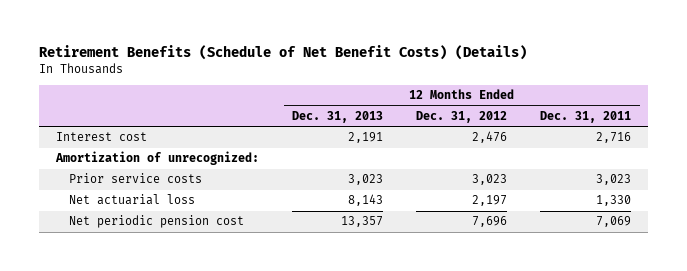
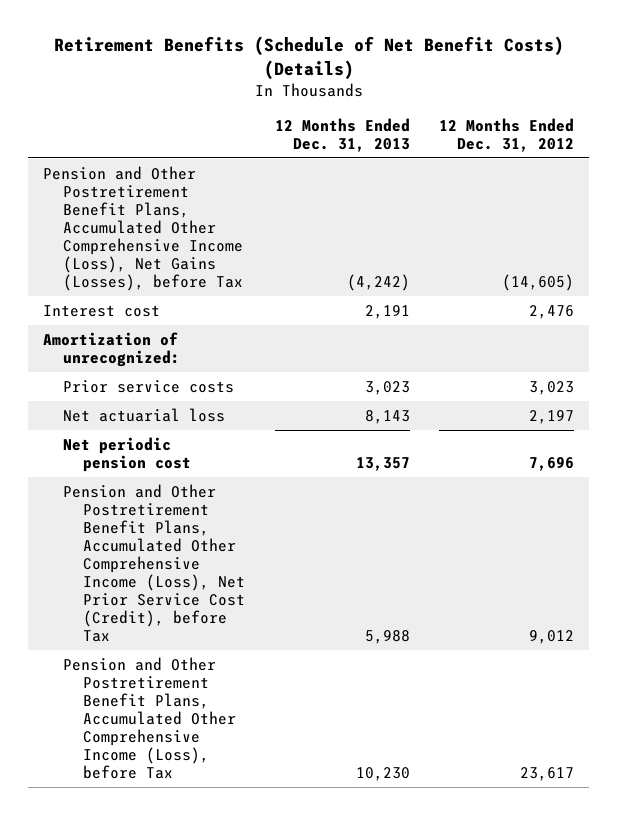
[540,111,632,124] Dec. 31, 2011 -> none
none -> [42,165,243,292] Pension and Other Postretirement Benefit Plans, Accumulated Other Comprehensive Income (Loss), Net Gains (Losses), before Tax
none -> [62,483,245,643] Pension and Other Postretirement Benefit Plans, Accumulated Other Comprehensive Income (Loss), Net Prior Service Cost (Credit), before Tax
none -> [62,656,236,780] Pension and Other Postretirement Benefit Plans, Accumulated Other Comprehensive Income (Loss), before Tax

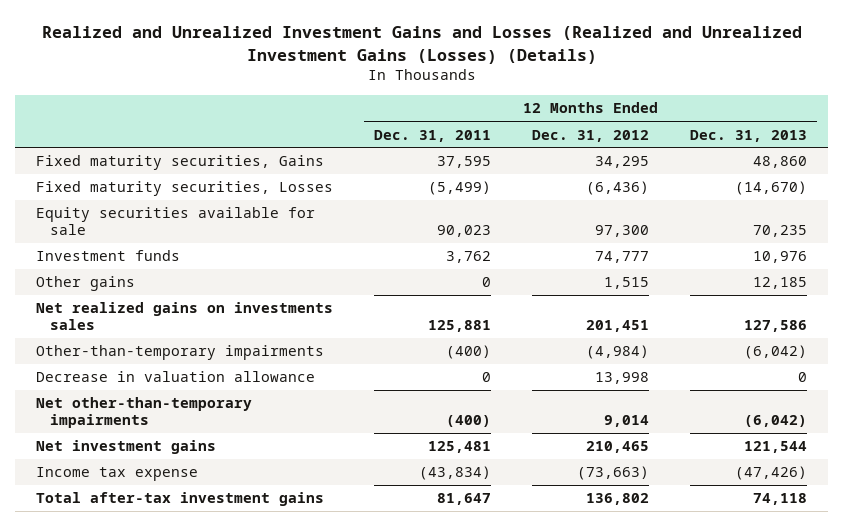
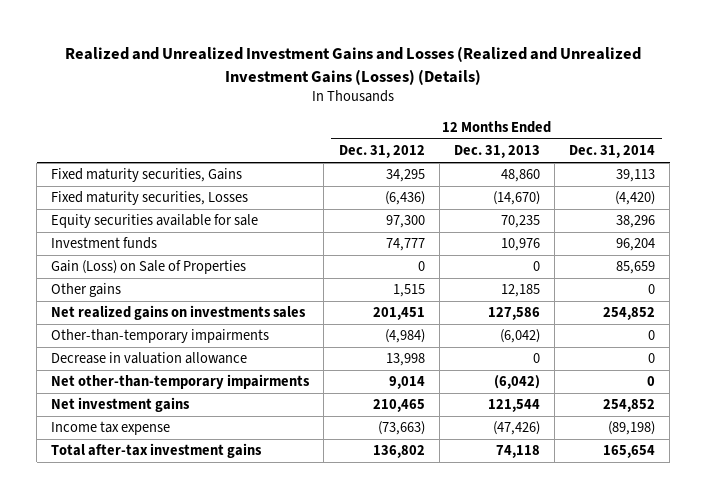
[374,129,492,142] Dec. 31, 2011 -> none
none -> [569,145,656,159] Dec. 31, 2014
none -> [51,260,247,275] Gain (Loss) on Sale of Properties

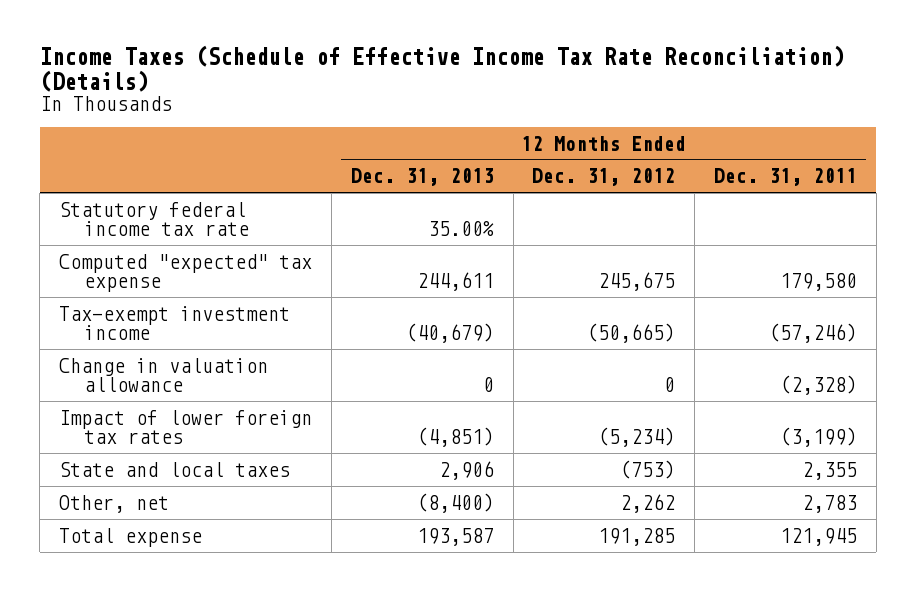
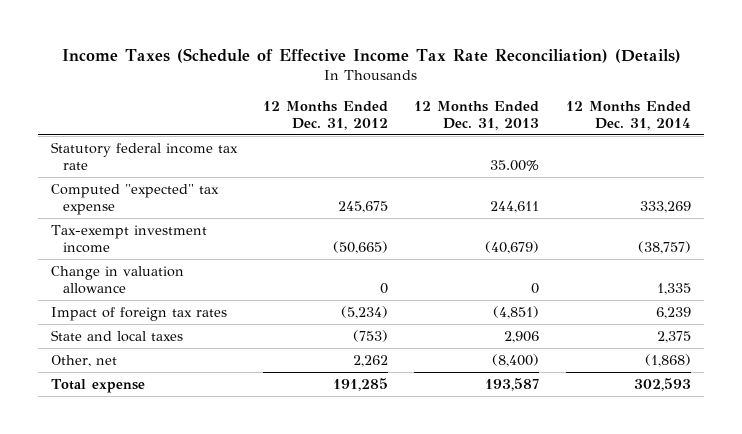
[713,168,857,187] Dec. 31, 2011 -> none
none -> [565,101,691,130] 12 Months Ended Dec. 31, 2014
[59,409,313,445] Impact of lower foreign tax rates -> [51,306,228,321] Impact of foreign tax rates

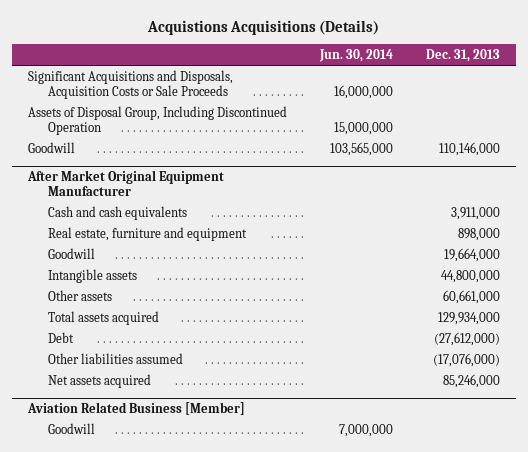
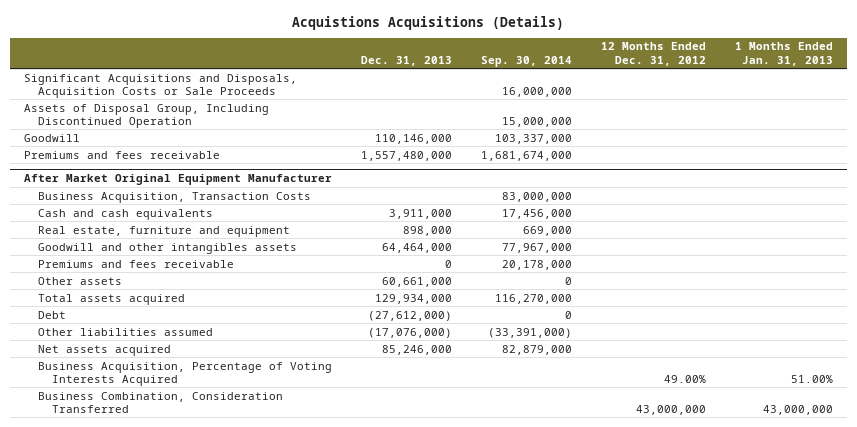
[318,49,393,63] Jun. 30, 2014 -> none
none -> [480,55,572,67] Sep. 30, 2014
none -> [600,42,706,66] 12 Months Ended Dec. 31, 2012
none -> [734,42,833,66] 1 Months Ended Jan. 31, 2013
none -> [24,150,221,159] Premiums and fees receivable
none -> [37,191,311,203] Business Acquisition, Transaction Costs
[47,247,95,259] Goodwill -> none
[47,268,137,283] Intangible assets -> none
none -> [37,242,297,254] Goodwill and other intangibles assets
none -> [37,259,234,268] Premiums and fees receivable
[27,402,246,416] Aviation Related Business [Member] -> none
[47,422,95,434] Goodwill -> none
none -> [37,361,332,386] Business Acquisition, Percentage of Voting Interests Acquired
none -> [37,391,283,413] Business Combination, Consideration Transferred

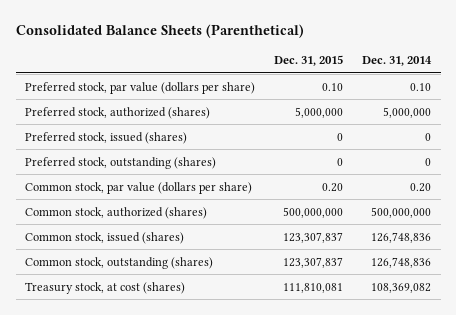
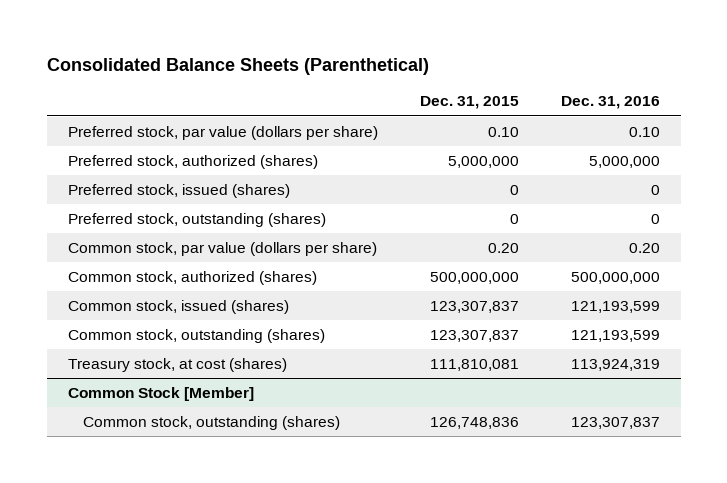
[362,56,433,67] Dec. 31, 2014 -> none
none -> [560,96,660,110] Dec. 31, 2016
none -> [67,387,254,402] Common Stock [Member]
none -> [82,416,340,431] Common stock, outstanding (shares)

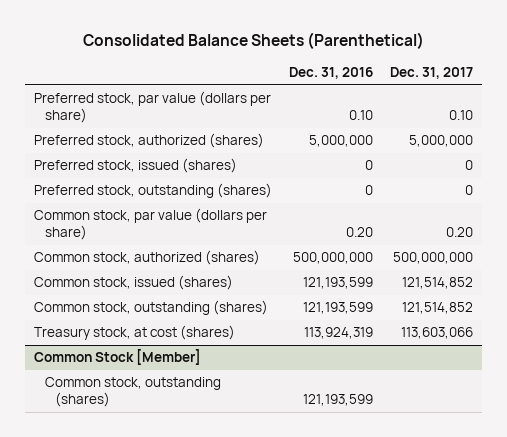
[419,96,519,110] Dec. 31, 2015 -> none
none -> [390,67,474,80] Dec. 31, 2017
[570,417,660,430] 123,307,837 -> [303,394,374,407] 121,193,599

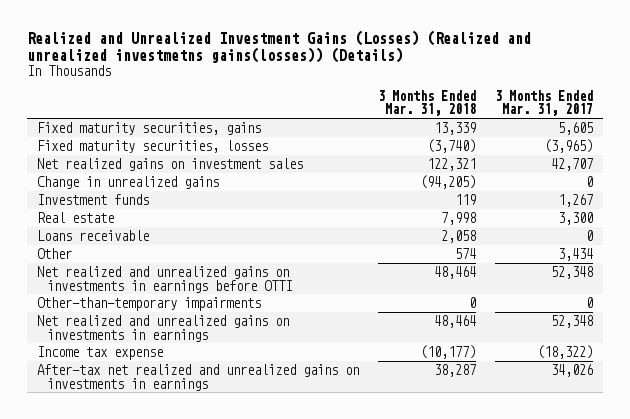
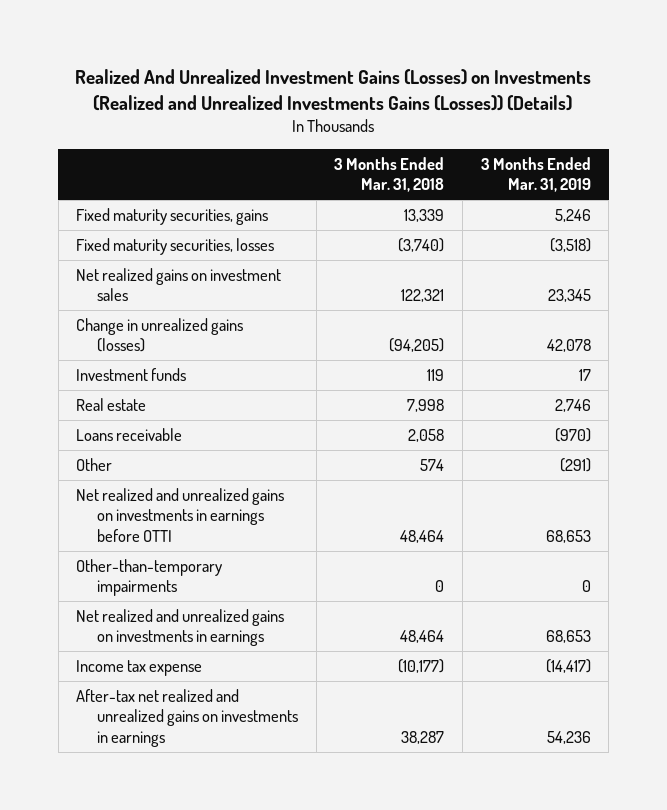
[26,30,531,64] Realized and Unrealized Investment Gains (Losses) (Realized and unrealized investmetns gains(losses)) (Details) -> [75,68,592,111] Realized And Unrealized Investment Gains (Losses) on Investments (Realized and Unrealized Investments Gains (Losses)) (Details)
[495,89,594,117] 3 Months Ended Mar. 31, 2017 -> none
none -> [480,157,591,193] 3 Months Ended Mar. 31, 2019
[36,175,219,189] Change in unrealized gains -> [76,318,244,353] Change in unrealized gains (losses)

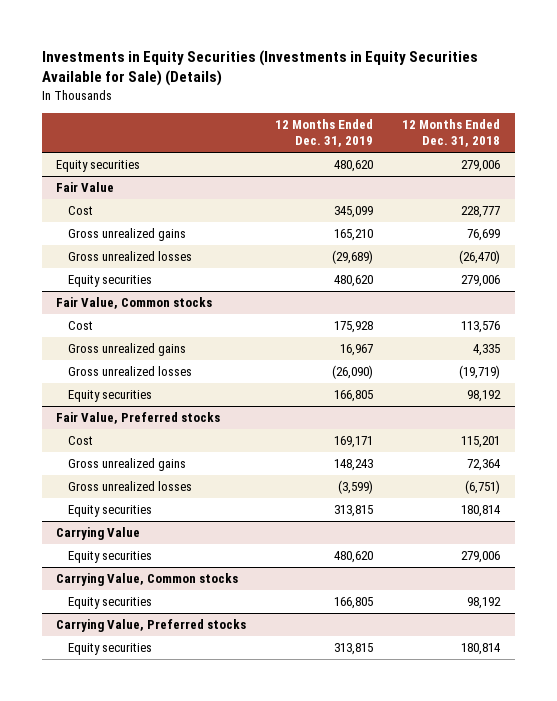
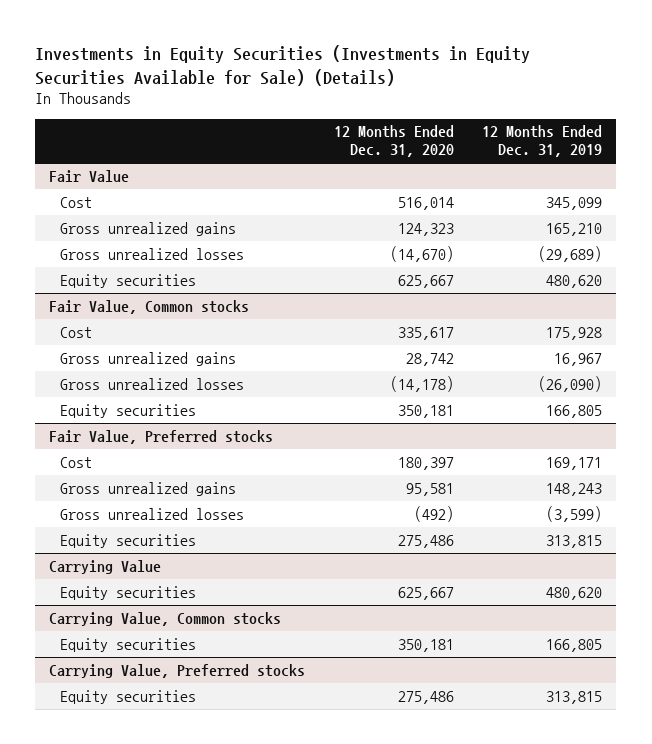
[402,118,501,148] 12 Months Ended Dec. 31, 2018 -> none
none -> [333,125,454,158] 12 Months Ended Dec. 31, 2020
[56,160,141,173] Equity securities -> none

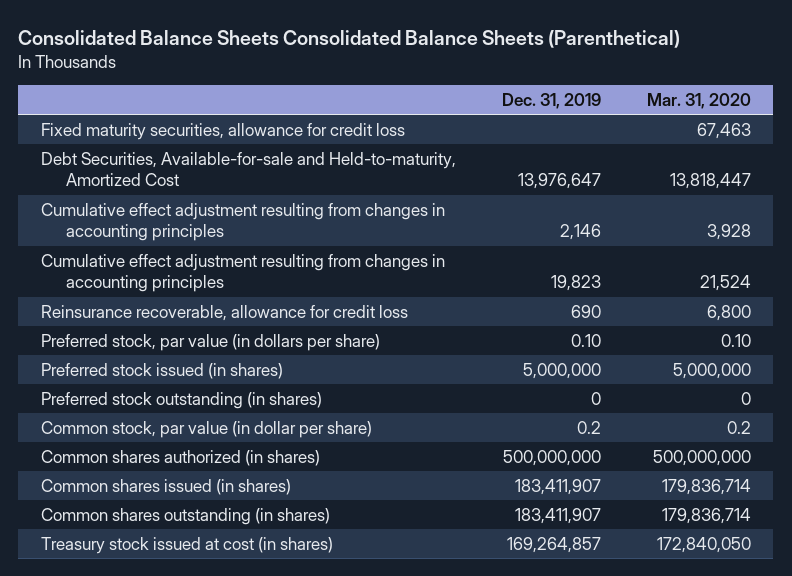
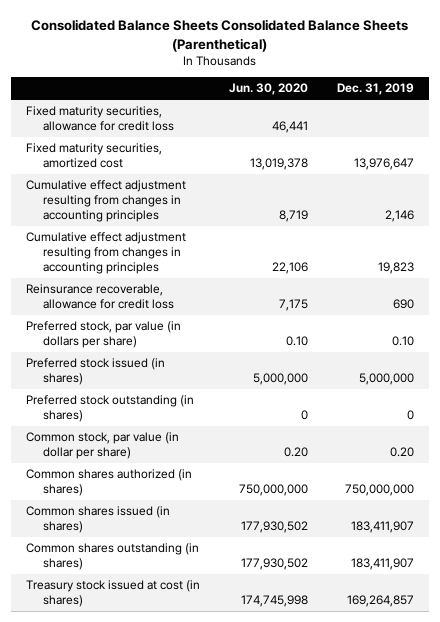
[646,92,751,109] Mar. 31, 2020 -> none
none -> [229,83,309,96] Jun. 30, 2020
[41,151,457,186] Debt Securities, Available-for-sale and Held-to-maturity, Amortized Cost -> [26,143,163,169] Fixed maturity securities, amortized cost
[576,420,601,434] 0.2 -> [390,447,415,458] 0.20
[502,449,601,466] 500,000,000 -> [345,484,415,497] 750,000,000

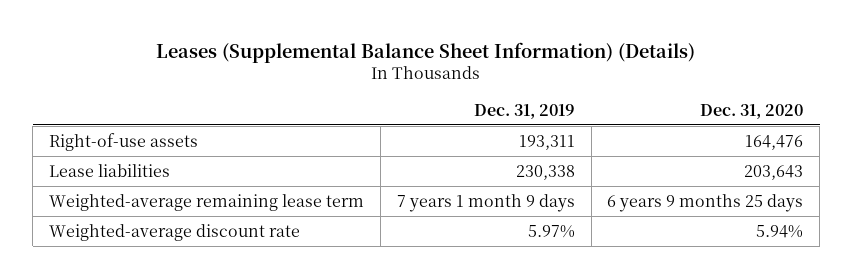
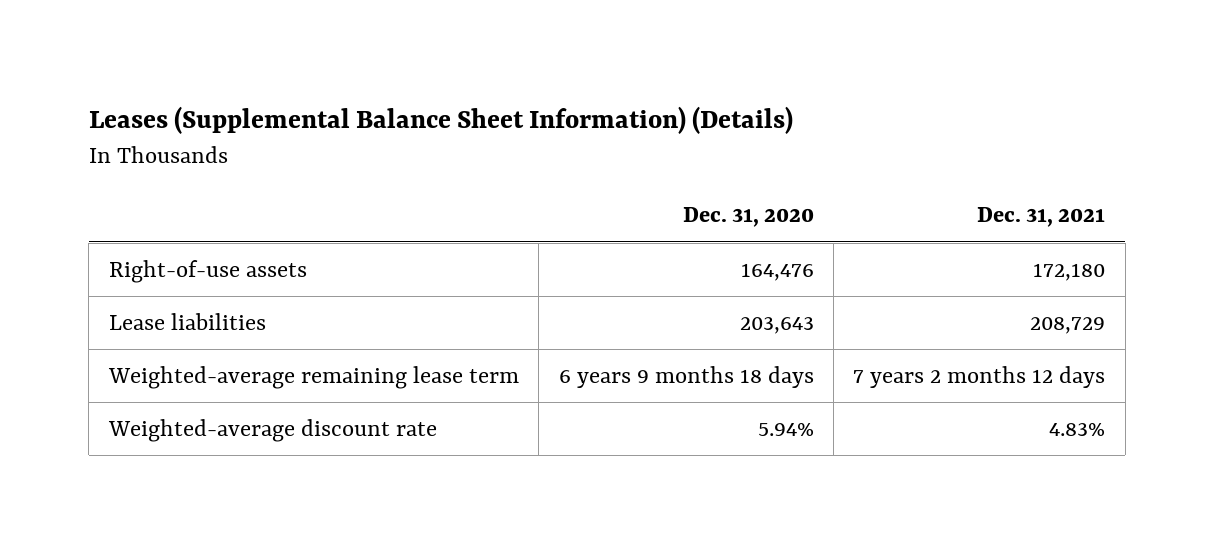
[473,103,575,119] Dec. 31, 2019 -> none
none -> [977,207,1106,228] Dec. 31, 2021
[607,193,804,212] 6 years 9 months 25 days -> [558,365,814,388] 6 years 9 months 18 days

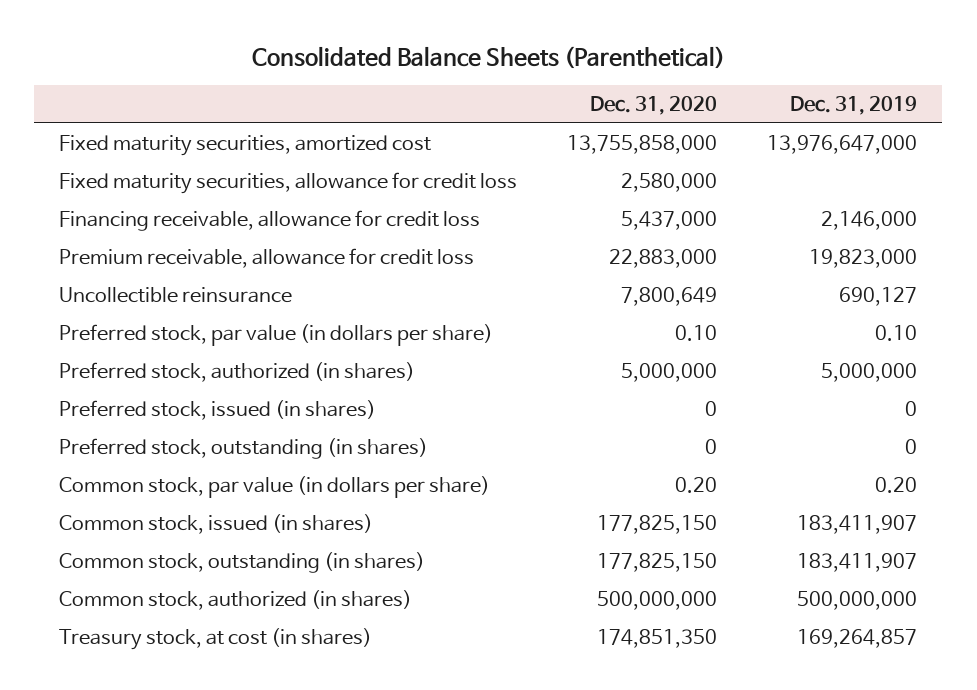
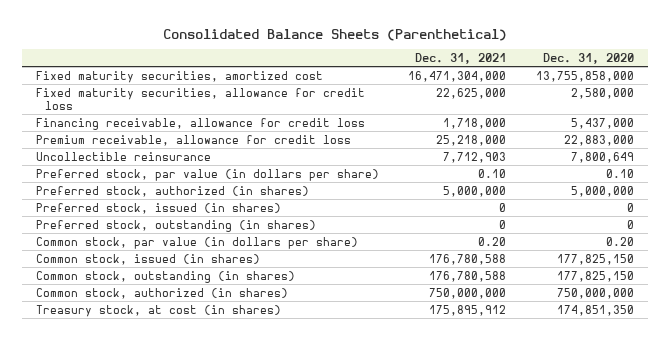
[790,95,918,115] Dec. 31, 2019 -> none
none -> [415,53,507,65] Dec. 31, 2021
[597,591,718,611] 500,000,000 -> [556,287,634,299] 750,000,000

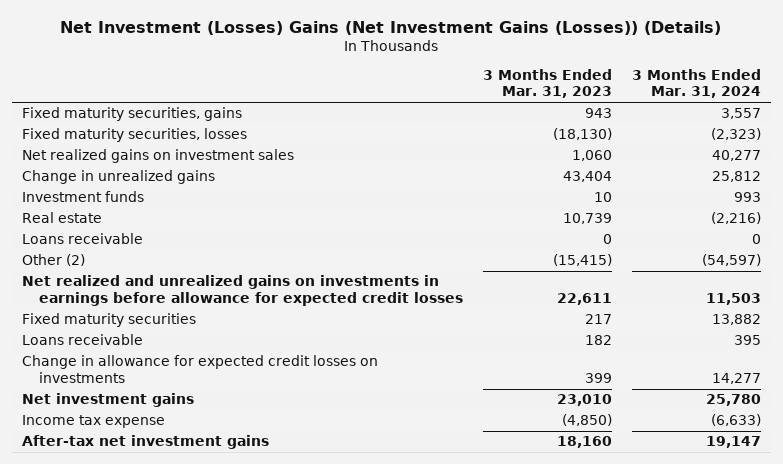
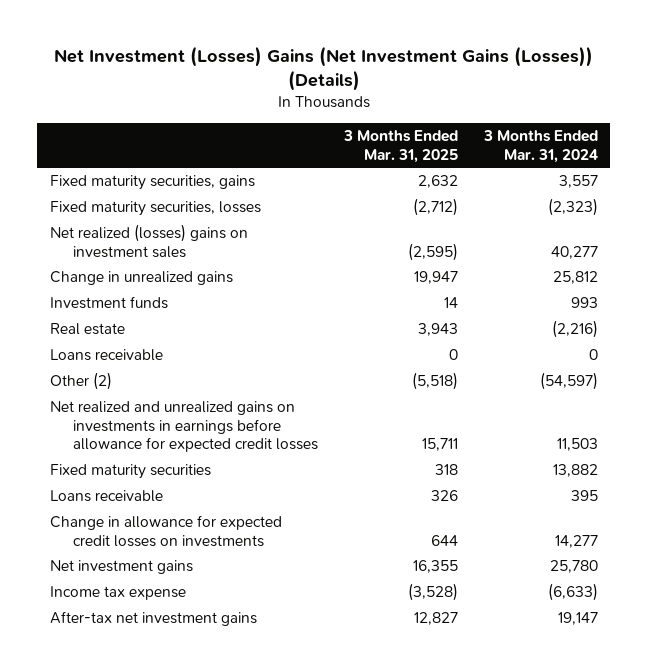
[483,68,613,99] 3 Months Ended Mar. 31, 2023 -> none
none -> [342,130,458,163] 3 Months Ended Mar. 31, 2025
[21,149,294,164] Net realized gains on investment sales -> [50,224,249,258] Net realized (losses) gains on investment sales

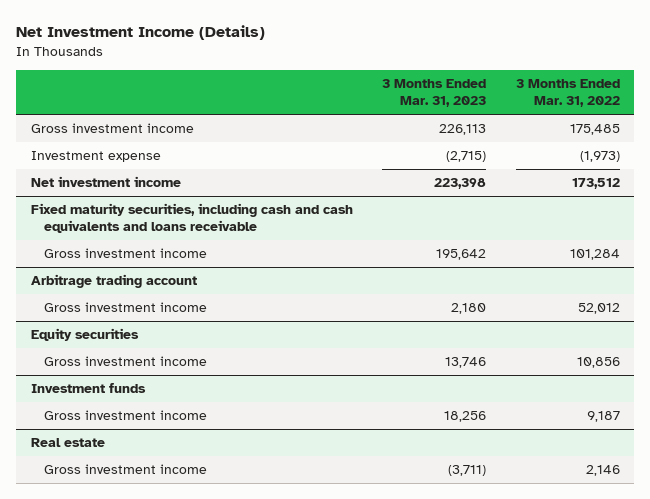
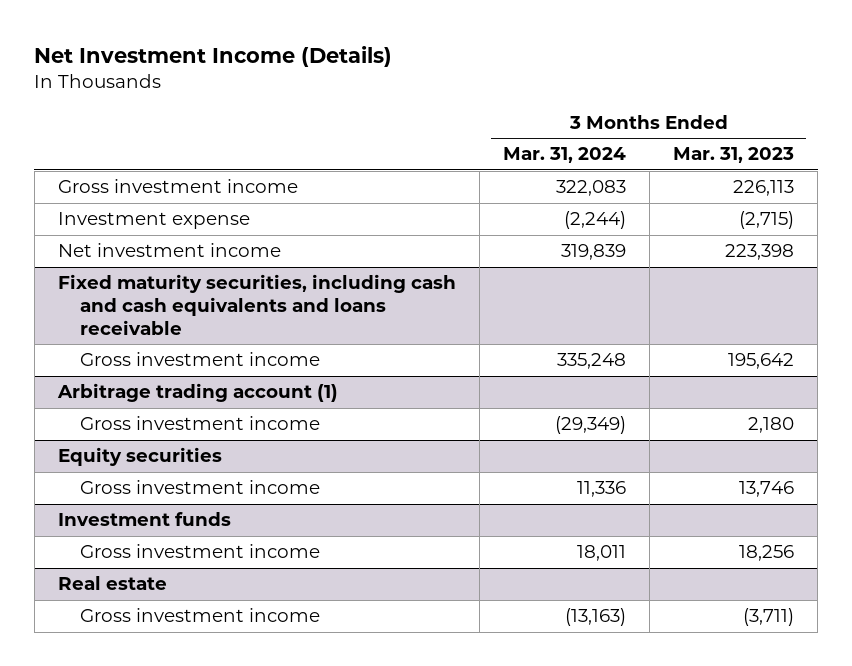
[515,79,620,108] 3 Months Ended Mar. 31, 2022 -> none
none -> [503,147,627,164] Mar. 31, 2024
[30,274,197,289] Arbitrage trading account -> [56,383,338,403] Arbitrage trading account (1)

